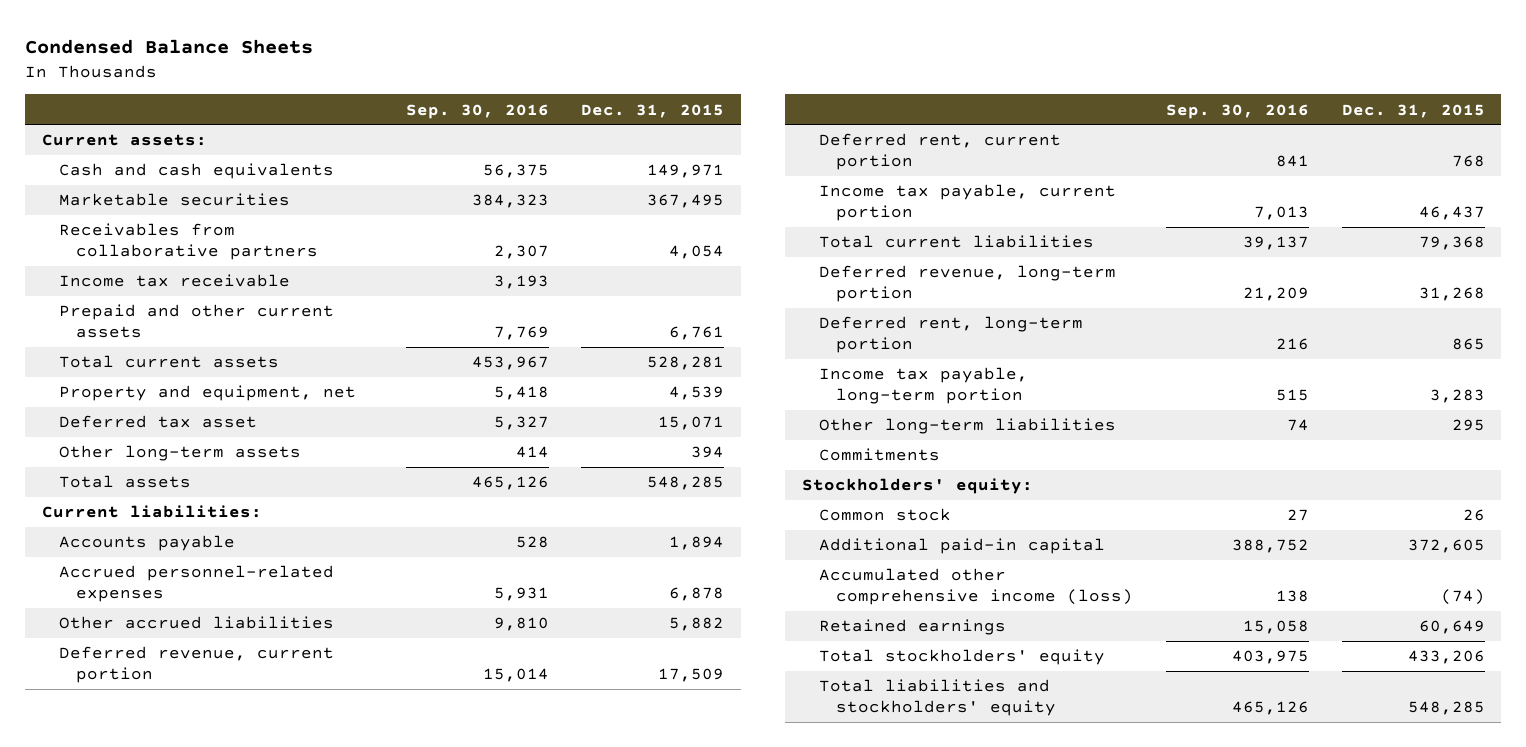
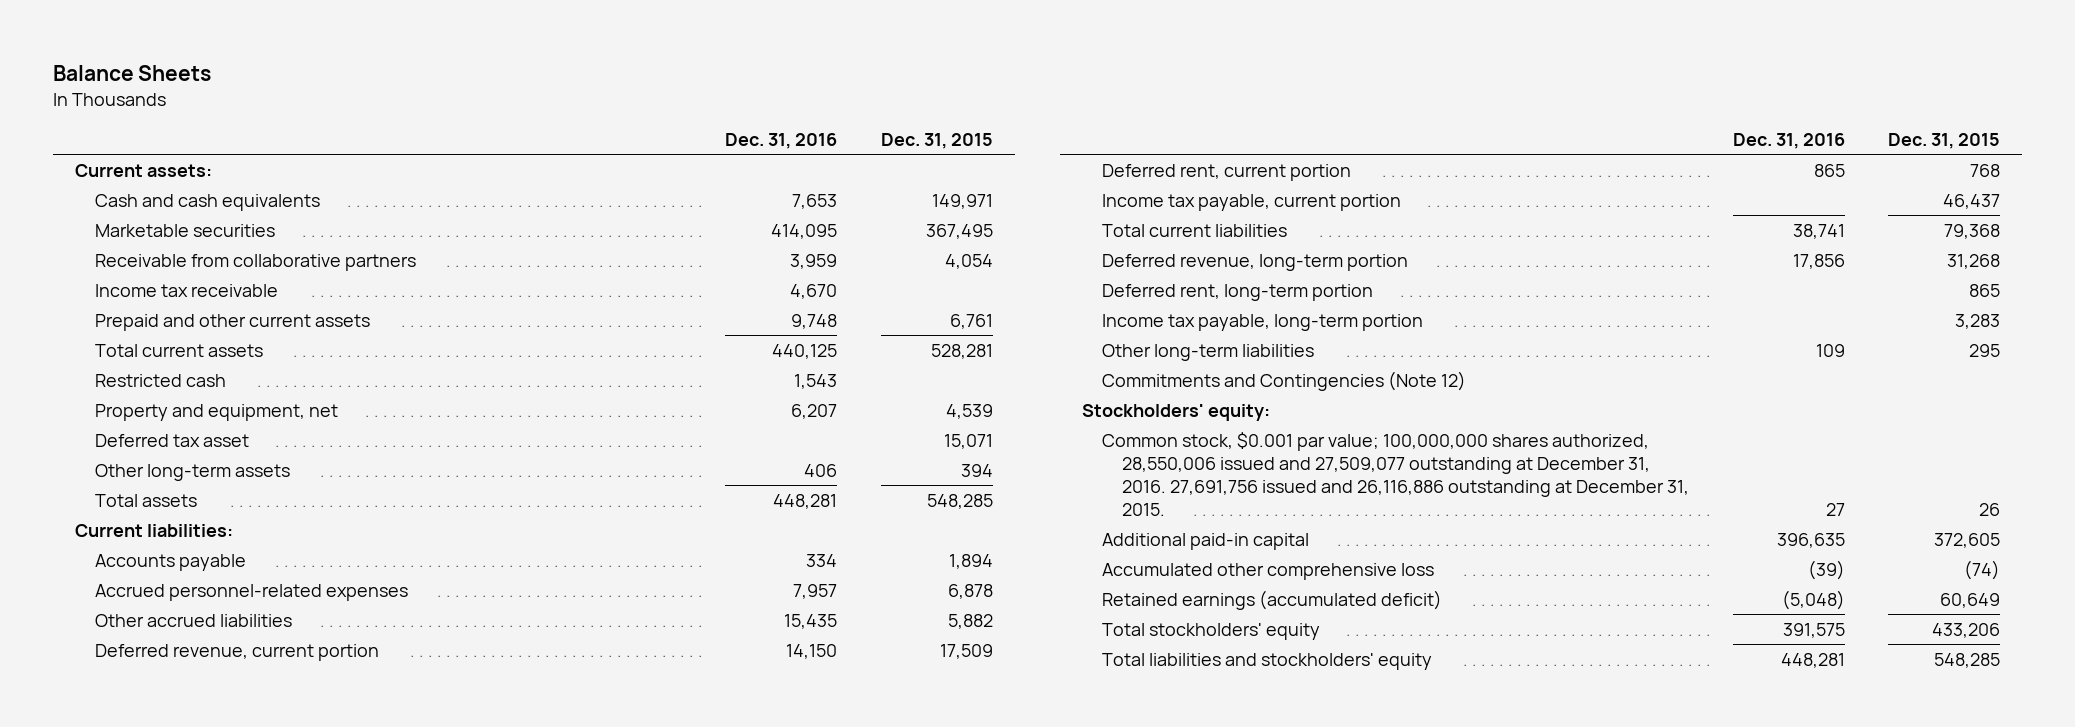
[25,38,314,54] Condensed Balance Sheets -> [52,65,211,82] Balance Sheets
[405,103,549,119] Sep. 30, 2016 -> none
none -> [725,132,838,149] Dec. 31, 2016
[58,223,318,261] Receivables from collaborative partners -> [94,253,416,271] Receivable from collaborative partners
none -> [94,373,226,387] Restricted cash
[818,448,940,462] Commitments -> [1102,370,1467,391] Commitments and Contingencies (Note 12)
[818,508,951,522] Common stock -> [1102,431,1690,516] Common stock, $0.001 par value; 100,000,000 shares authorized, 28,550,006 issued and 27,509,077 outstanding at December 31, 2016. 27,691,756 issued and 26,116,886 outstanding at December 31, 2015.
[818,568,1133,606] Accumulated other comprehensive income (loss) -> [1102,562,1435,580] Accumulated other comprehensive loss
[818,619,1006,636] Retained earnings -> [1102,589,1443,610] Retained earnings (accumulated deficit)

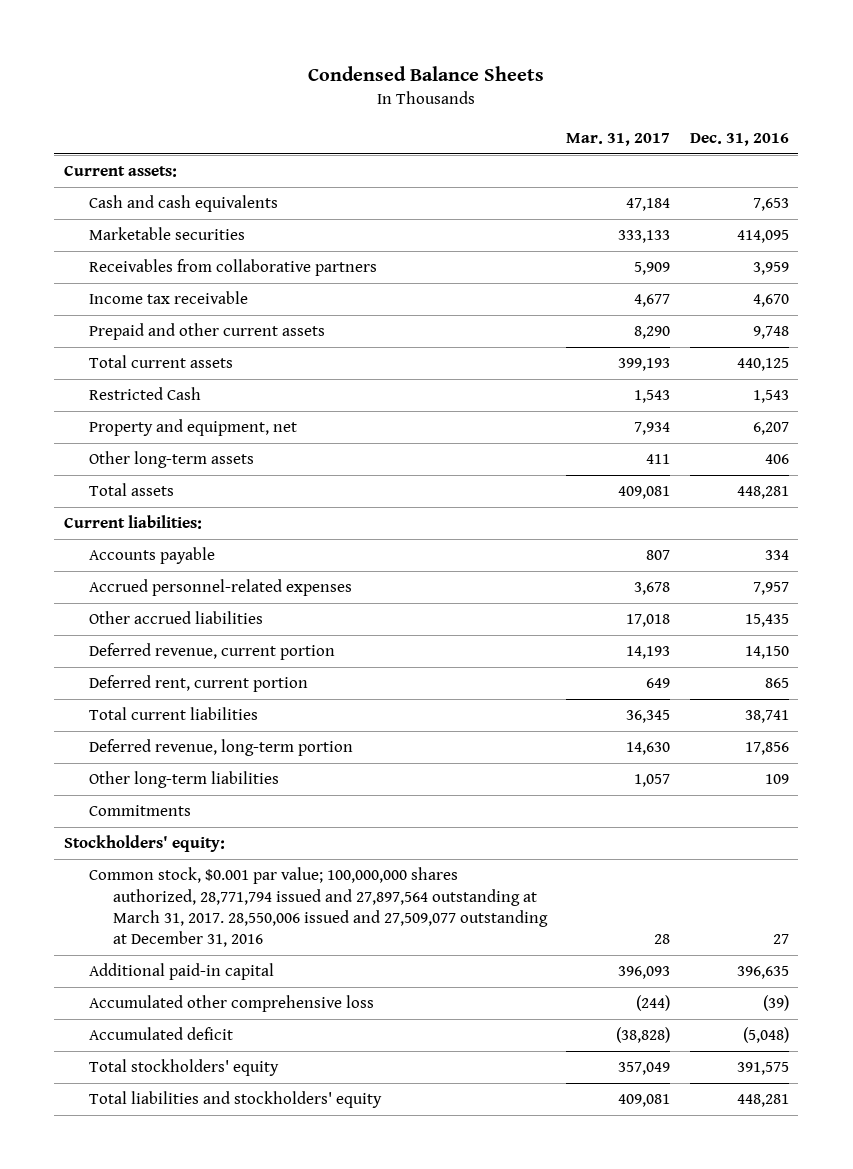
[52,65,211,82] Balance Sheets -> [308,66,545,82] Condensed Balance Sheets
[880,132,993,149] Dec. 31, 2015 -> none
none -> [566,132,671,146] Mar. 31, 2017
[94,253,416,271] Receivable from collaborative partners -> [88,259,377,277] Receivables from collaborative partners
[94,373,226,387] Restricted cash -> [88,387,201,401] Restricted Cash
[94,433,249,447] Deferred tax asset -> none
[1102,193,1402,211] Income tax payable, current portion -> none
[1102,283,1374,301] Deferred rent, long-term portion -> none
[1102,313,1424,331] Income tax payable, long-term portion -> none
[1102,370,1467,391] Commitments and Contingencies (Note 12) -> [88,805,191,817] Commitments
[1102,431,1690,516] Common stock, $0.001 par value; 100,000,000 shares authorized, 28,550,006 issued and 27,509,077 outstanding at December 31, 2016. 27,691,756 issued and 26,116,886 outstanding at December 31, 2015. -> [88,867,549,948] Common stock, $0.001 par value; 100,000,000 shares authorized, 28,771,794 issued and 27,897,564 outstanding at March 31, 2017. 28,550,006 issued and 27,509,077 outstanding at December 31, 2016
[1102,589,1443,610] Retained earnings (accumulated deficit) -> [88,1027,233,1041] Accumulated deficit

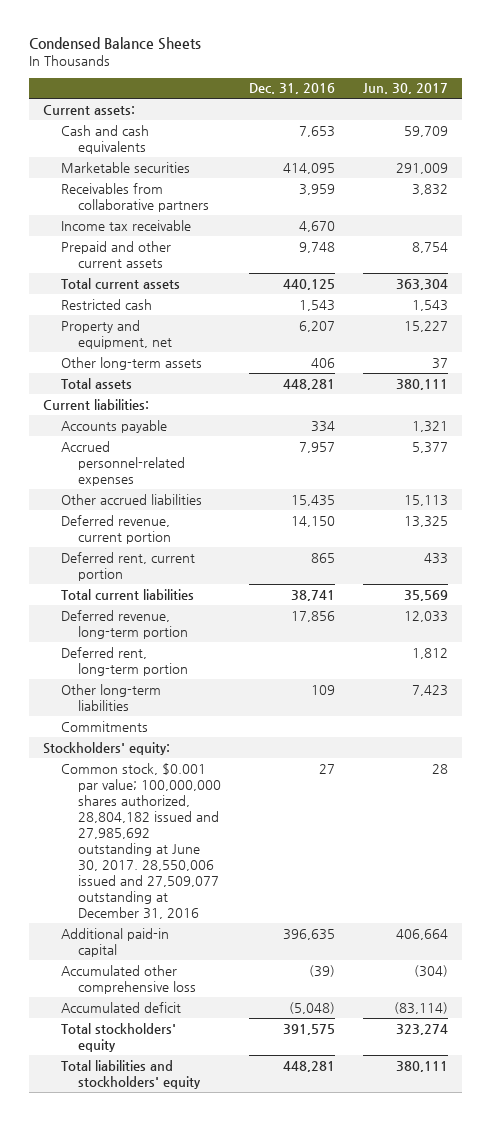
[566,132,671,146] Mar. 31, 2017 -> none
none -> [362,83,448,95] Jun. 30, 2017
[88,387,201,401] Restricted Cash -> [60,298,152,310] Restricted cash
none -> [60,646,188,676] Deferred rent, long-term portion
[88,867,549,948] Common stock, $0.001 par value; 100,000,000 shares authorized, 28,771,794 issued and 27,897,564 outstanding at March 31, 2017. 28,550,006 issued and 27,509,077 outstanding at December 31, 2016 -> [60,762,221,919] Common stock, $0.001 par value; 100,000,000 shares authorized, 28,804,182 issued and 27,985,692 outstanding at June 30, 2017. 28,550,006 issued and 27,509,077 outstanding at December 31, 2016

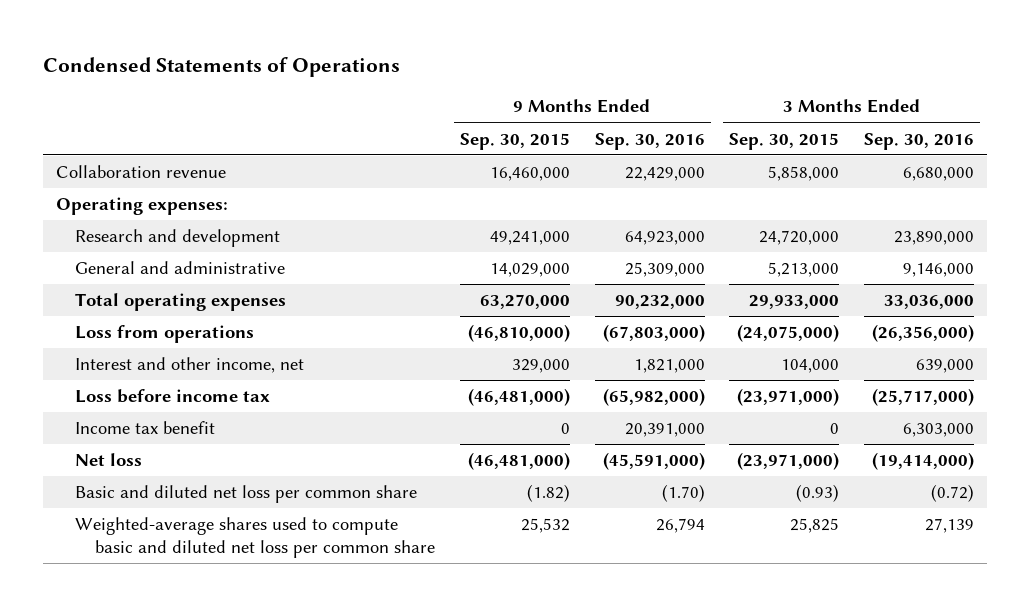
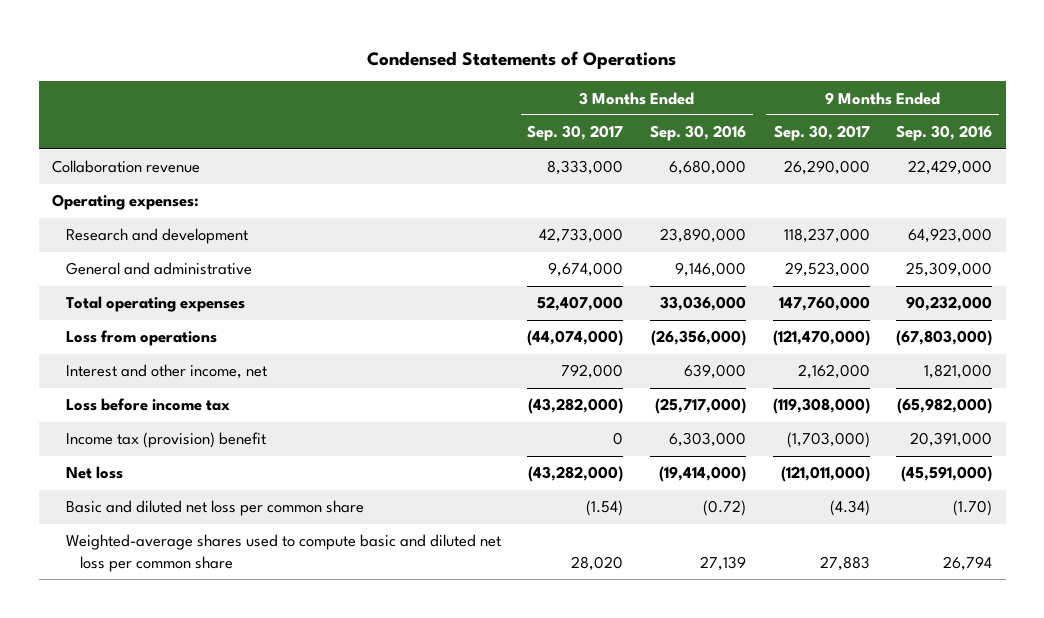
[459,132,570,150] Sep. 30, 2015 -> none
[729,132,840,150] Sep. 30, 2015 -> none
none -> [527,125,624,142] Sep. 30, 2017
none -> [773,125,870,142] Sep. 30, 2017
[75,421,216,435] Income tax benefit -> [65,432,266,449] Income tax (provision) benefit

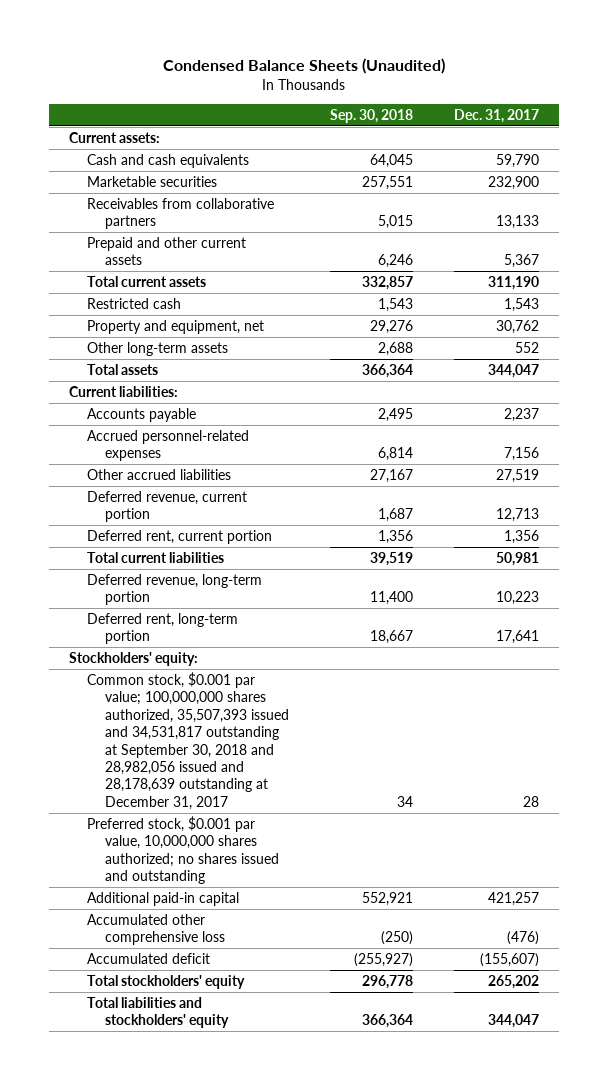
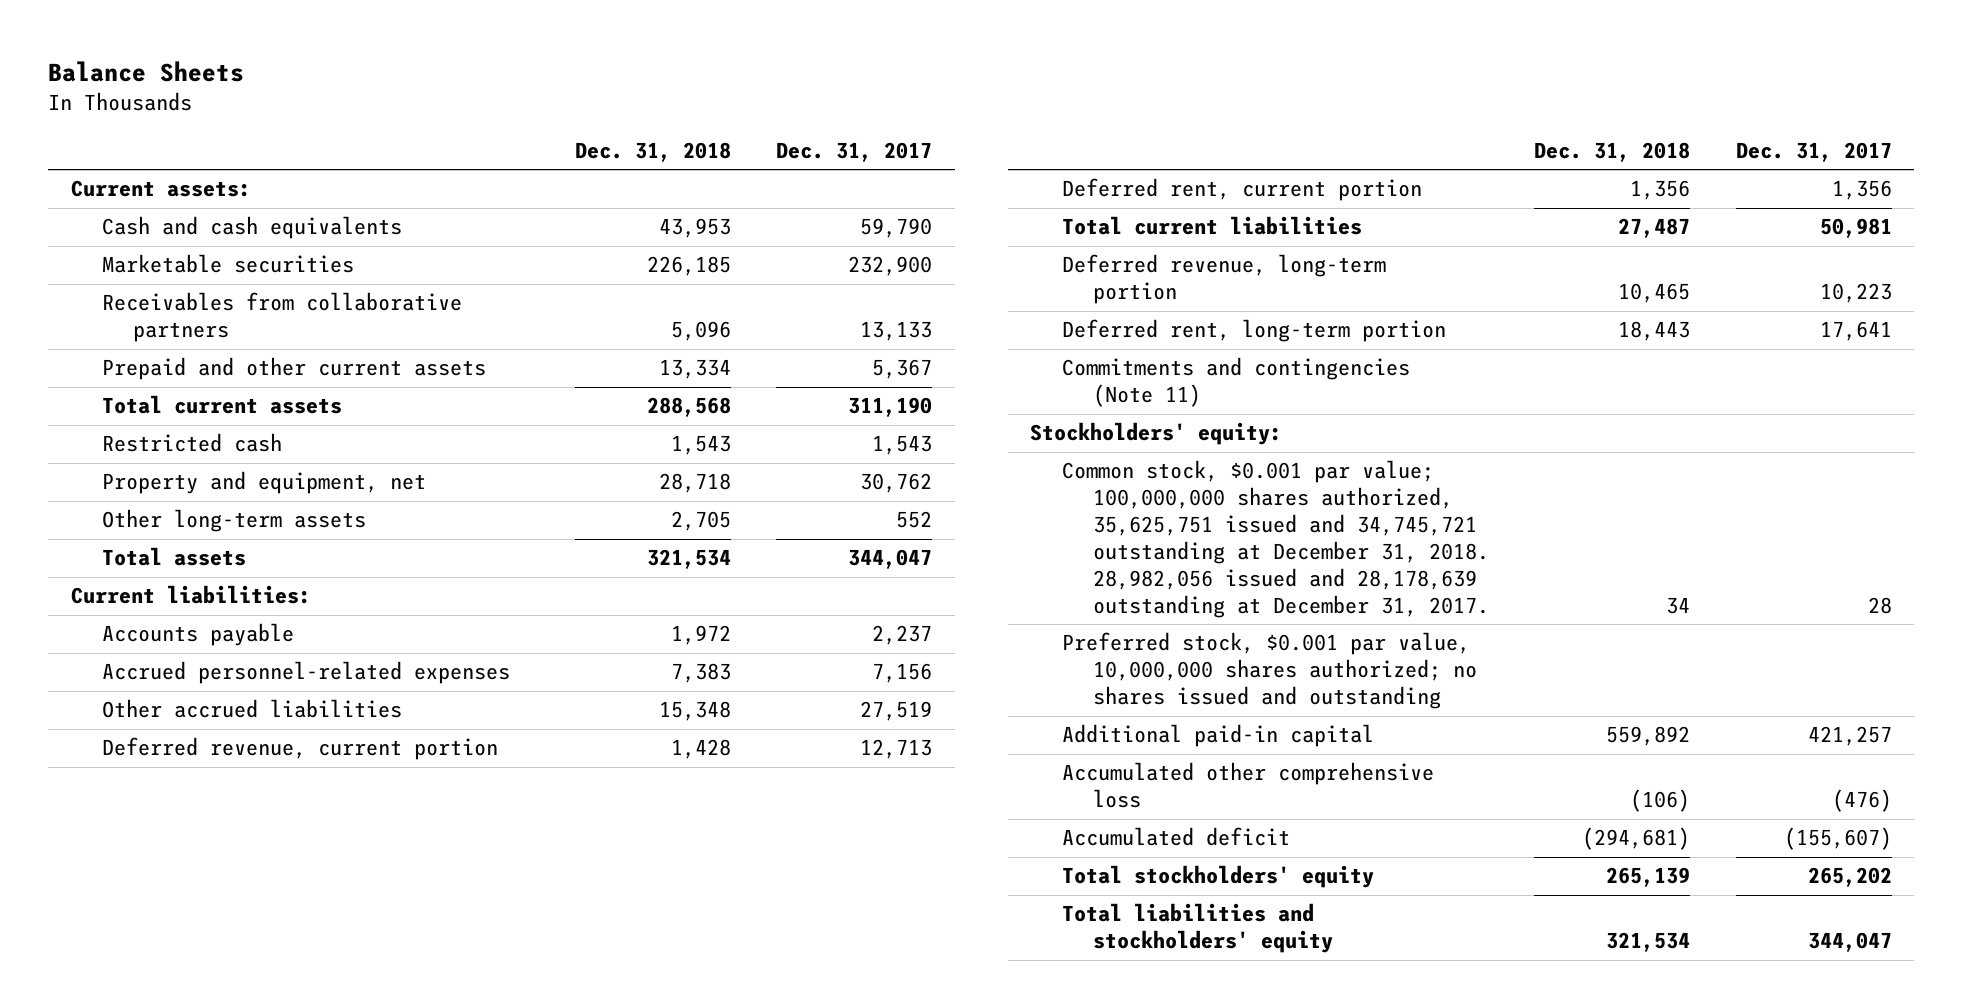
[162,57,445,74] Condensed Balance Sheets (Unaudited) -> [47,61,244,83] Balance Sheets
[330,109,414,124] Sep. 30, 2018 -> none
none -> [574,141,731,162] Dec. 31, 2018
none -> [1061,357,1410,408] Commitments and contingencies (Note 11)
[87,672,290,810] Common stock, $0.001 par value; 100,000,000 shares authorized, 35,507,393 issued and 34,531,817 outstanding at September 30, 2018 and 28,982,056 issued and 28,178,639 outstanding at December 31, 2017 -> [1061,460,1490,618] Common stock, $0.001 par value; 100,000,000 shares authorized, 35,625,751 issued and 34,745,721 outstanding at December 31, 2018. 28,982,056 issued and 28,178,639 outstanding at December 31, 2017.

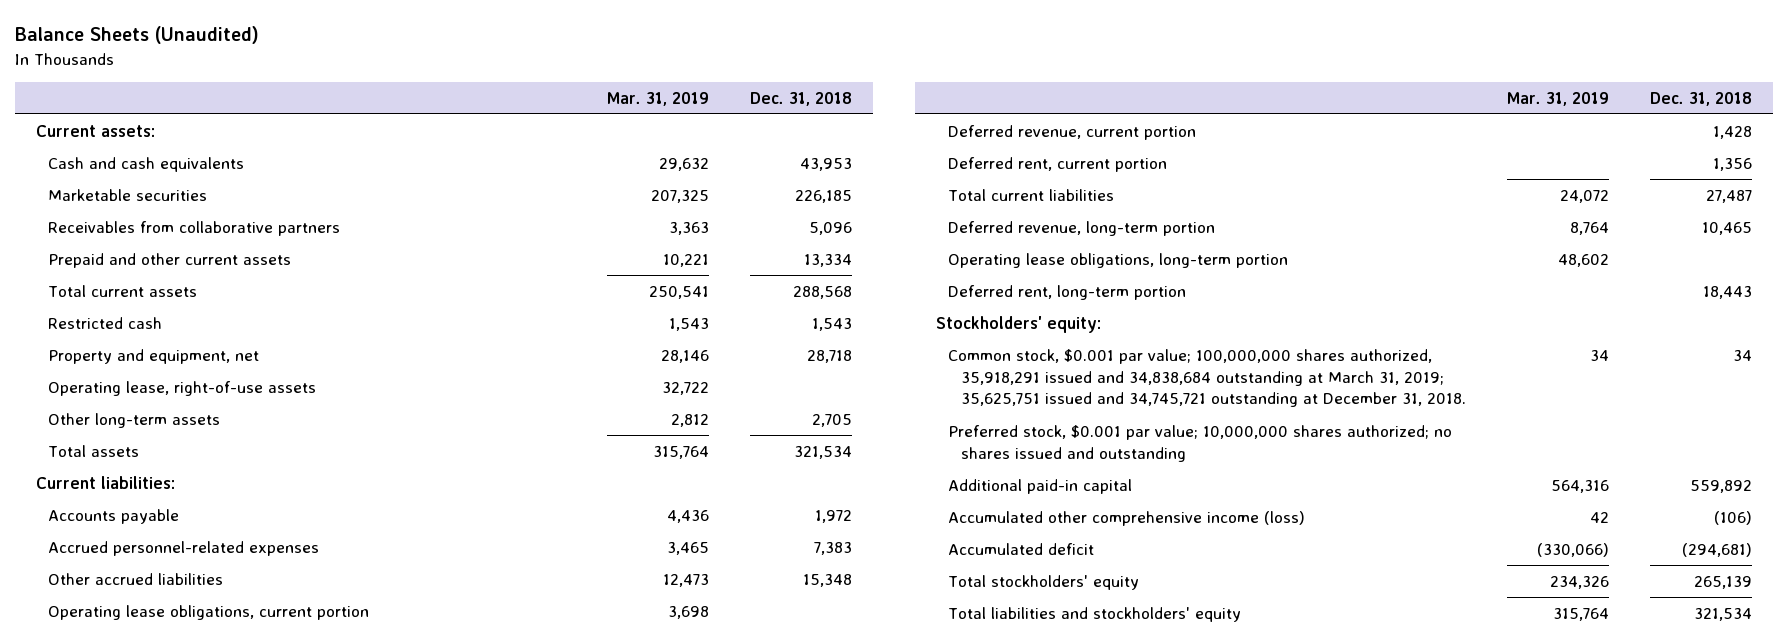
[47,61,244,83] Balance Sheets -> [14,26,259,45] Balance Sheets (Unaudited)
[775,141,932,162] Dec. 31, 2017 -> none
none -> [606,91,709,106] Mar. 31, 2019
none -> [48,380,317,396] Operating lease, right-of-use assets
none -> [48,604,370,620] Operating lease obligations, current portion
none -> [948,252,1289,268] Operating lease obligations, long-term portion
[1061,357,1410,408] Commitments and contingencies (Note 11) -> none
[1061,460,1490,618] Common stock, $0.001 par value; 100,000,000 shares authorized, 35,625,751 issued and 34,745,721 outstanding at December 31, 2018. 28,982,056 issued and 28,178,639 outstanding at December 31, 2017. -> [948,348,1467,408] Common stock, $0.001 par value; 100,000,000 shares authorized, 35,918,291 issued and 34,838,684 outstanding at March 31, 2019; 35,625,751 issued and 34,745,721 outstanding at December 31, 2018.
[1061,632,1478,710] Preferred stock, $0.001 par value, 10,000,000 shares authorized; no shares issued and outstanding -> [948,424,1453,462] Preferred stock, $0.001 par value; 10,000,000 shares authorized; no shares issued and outstanding
[1061,762,1434,809] Accumulated other comprehensive loss -> [948,510,1306,526] Accumulated other comprehensive income (loss)

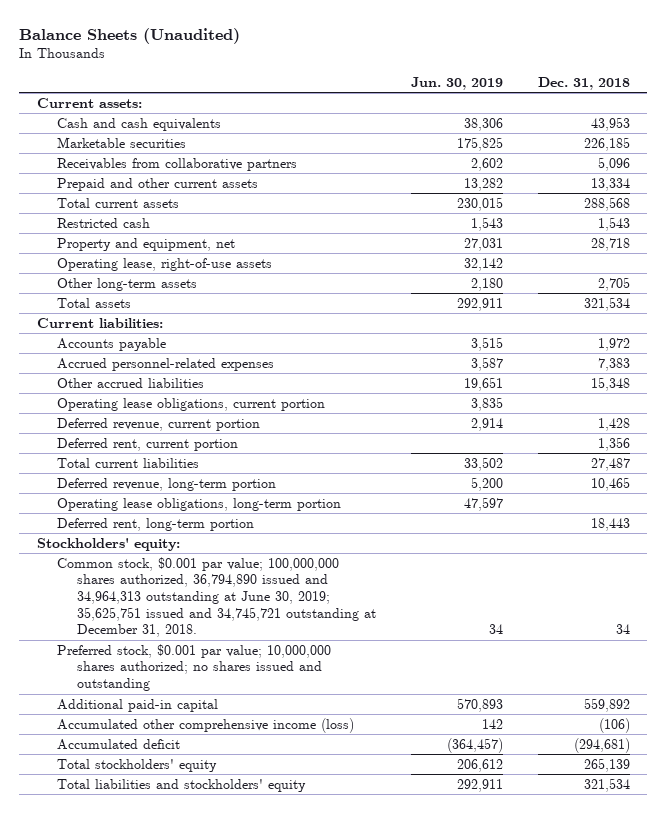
[606,91,709,106] Mar. 31, 2019 -> none
none -> [410,76,503,90] Jun. 30, 2019
[948,348,1467,408] Common stock, $0.001 par value; 100,000,000 shares authorized, 35,918,291 issued and 34,838,684 outstanding at March 31, 2019; 35,625,751 issued and 34,745,721 outstanding at December 31, 2018. -> [56,556,377,638] Common stock, $0.001 par value; 100,000,000 shares authorized, 36,794,890 issued and 34,964,313 outstanding at June 30, 2019; 35,625,751 issued and 34,745,721 outstanding at December 31, 2018.

